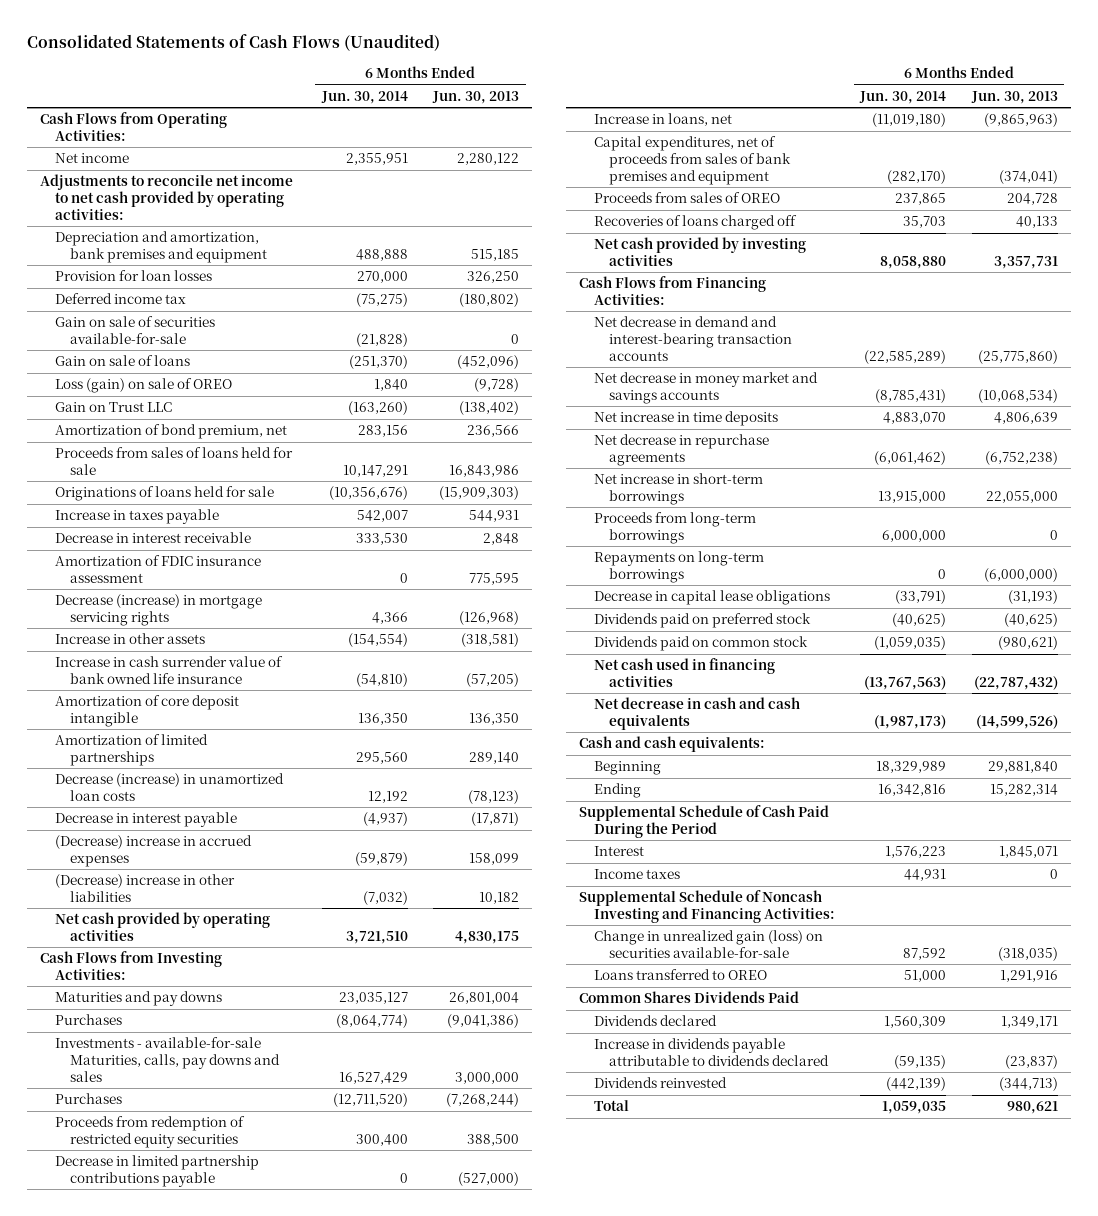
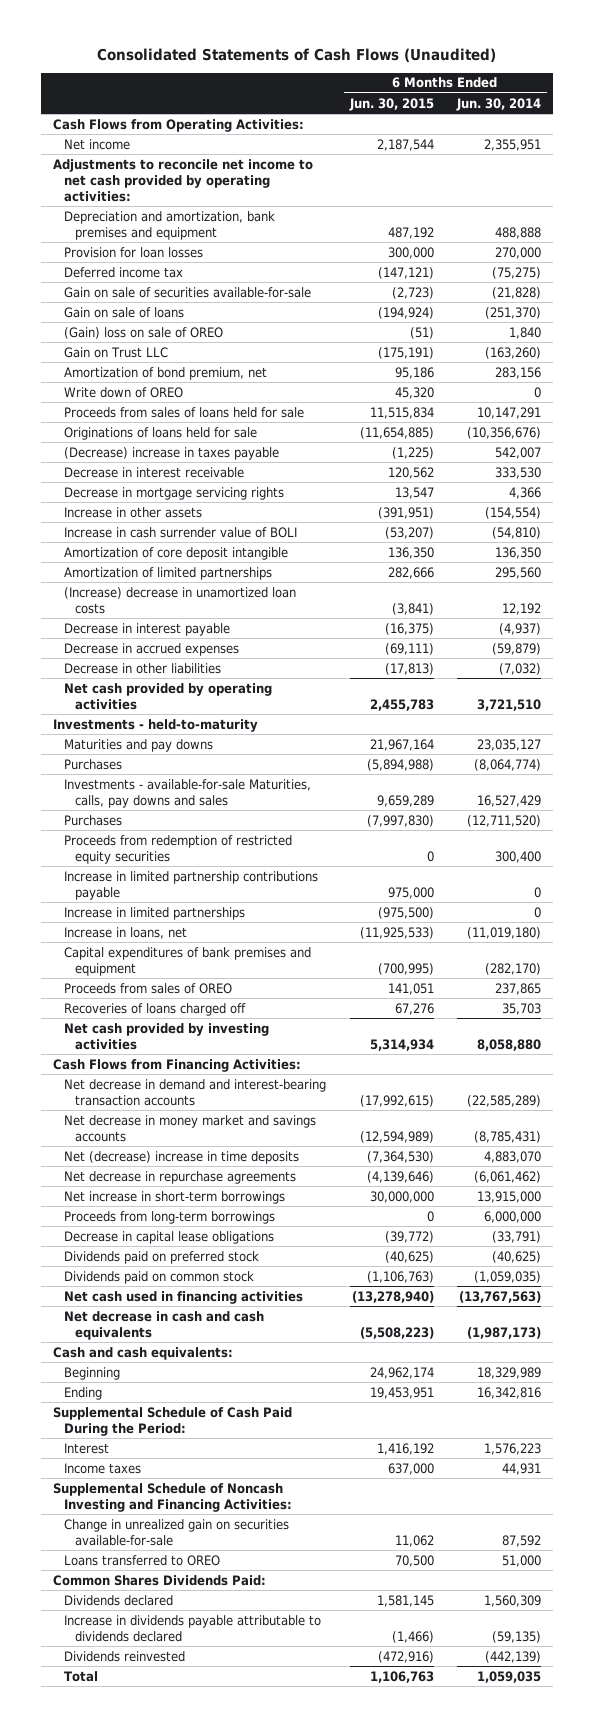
[432,90,520,104] Jun. 30, 2013 -> none
none -> [348,97,434,111] Jun. 30, 2015
[55,378,233,394] Loss (gain) on sale of OREO -> [64,326,224,339] (Gain) loss on sale of OREO
none -> [64,386,184,398] Write down of OREO
[55,509,220,525] Increase in taxes payable -> [64,446,280,460] (Decrease) increase in taxes payable
[55,555,262,584] Amortization of FDIC insurance assessment -> none
[55,594,263,627] Decrease (increase) in mortgage servicing rights -> [64,486,285,500] Decrease in mortgage servicing rights
[55,656,284,685] Increase in cash surrender value of bank owned life insurance -> [64,526,298,538] Increase in cash surrender value of BOLI
[55,773,285,802] Decrease (increase) in unamortized loan costs -> [64,586,297,614] (Increase) decrease in unamortized loan costs
[55,835,253,868] (Decrease) increase in accrued expenses -> [64,642,240,656] Decrease in accrued expenses
[55,874,236,903] (Decrease) increase in other liabilities -> [64,662,222,674] Decrease in other liabilities
[40,951,223,981] Cash Flows from Investing Activities: -> none
none -> [52,718,258,732] Investments - held-to-maturity
[55,1155,260,1188] Decrease in limited partnership contributions payable -> [64,870,319,900] Increase in limited partnership contributions payable
none -> [64,906,246,920] Increase in limited partnerships
[593,136,791,185] Capital expenditures, net of proceeds from sales of bank premises and equipment -> [64,946,312,976] Capital expenditures of bank premises and equipment
[593,411,778,427] Net increase in time deposits -> [64,1150,300,1164] Net (decrease) increase in time deposits
[593,551,764,584] Repayments on long-term borrowings -> none
[578,805,829,839] Supplemental Schedule of Cash Paid During the Period -> [52,1406,292,1436] Supplemental Schedule of Cash Paid During the Period:
[593,930,823,959] Change in unrealized gain (loss) on securities available-for-sale -> [64,1518,290,1546] Change in unrealized gain on securities available-for-sale
[578,991,799,1004] Common Shares Dividends Paid -> [52,1574,266,1586] Common Shares Dividends Paid:

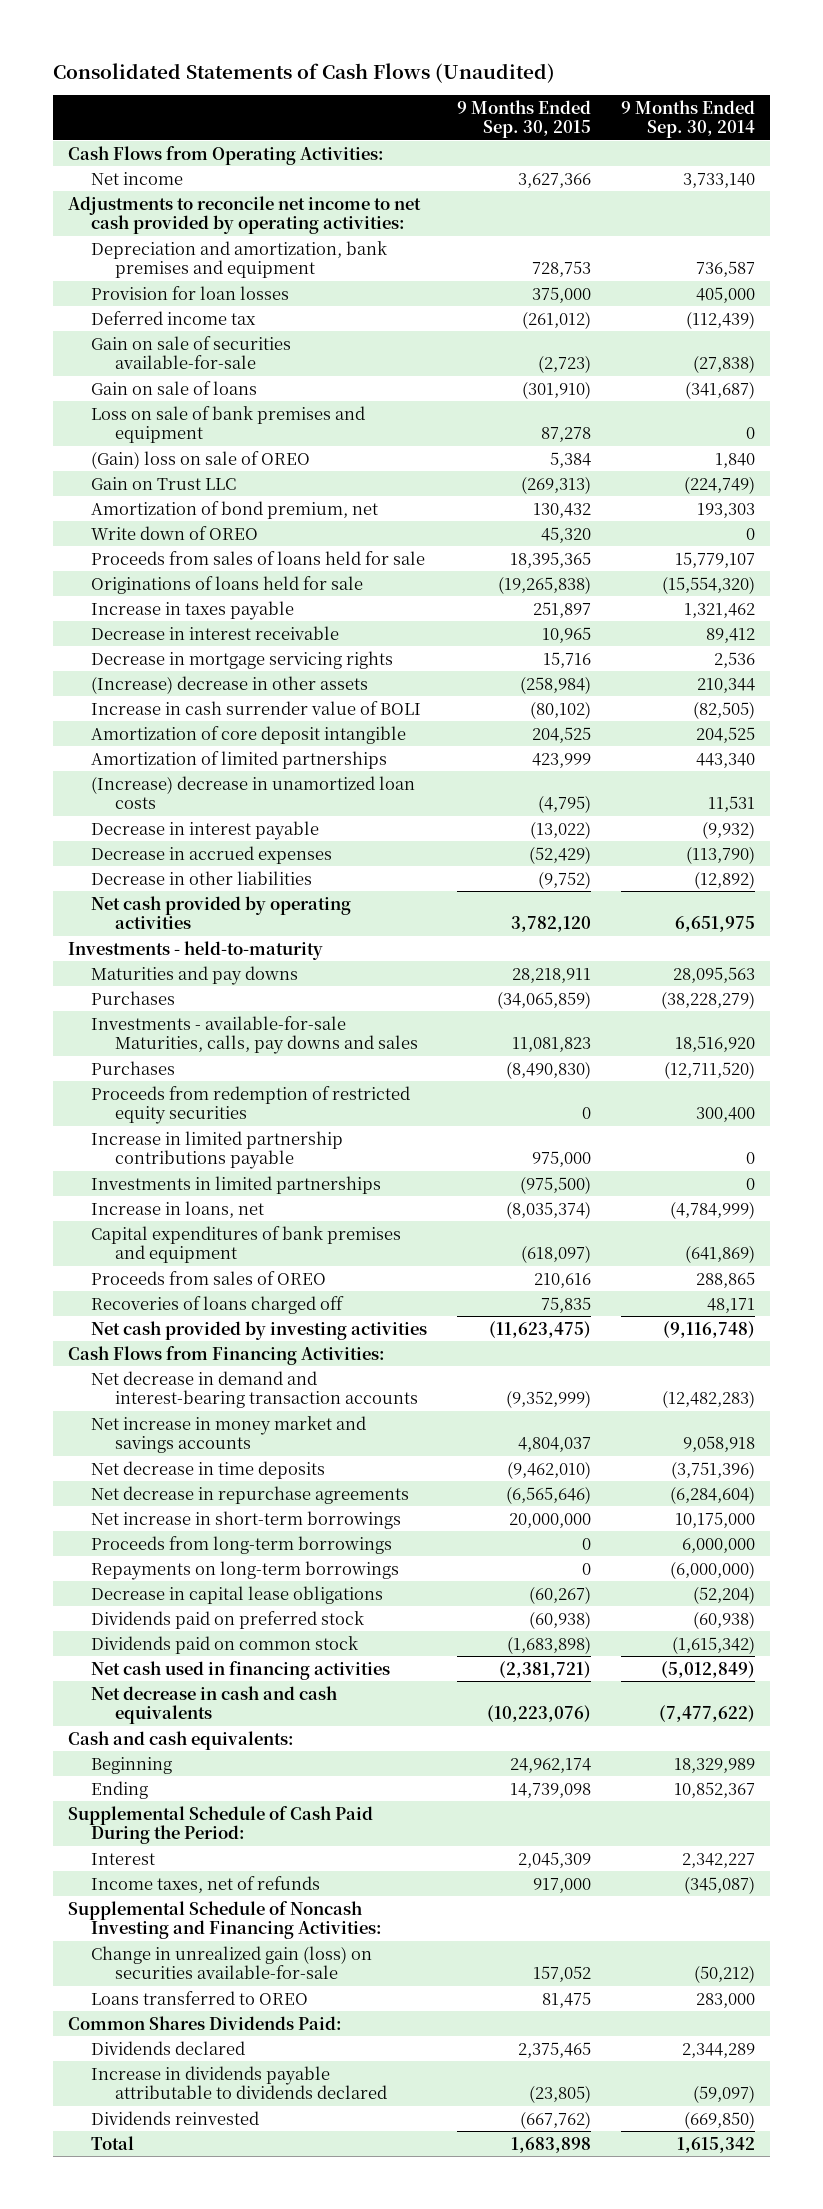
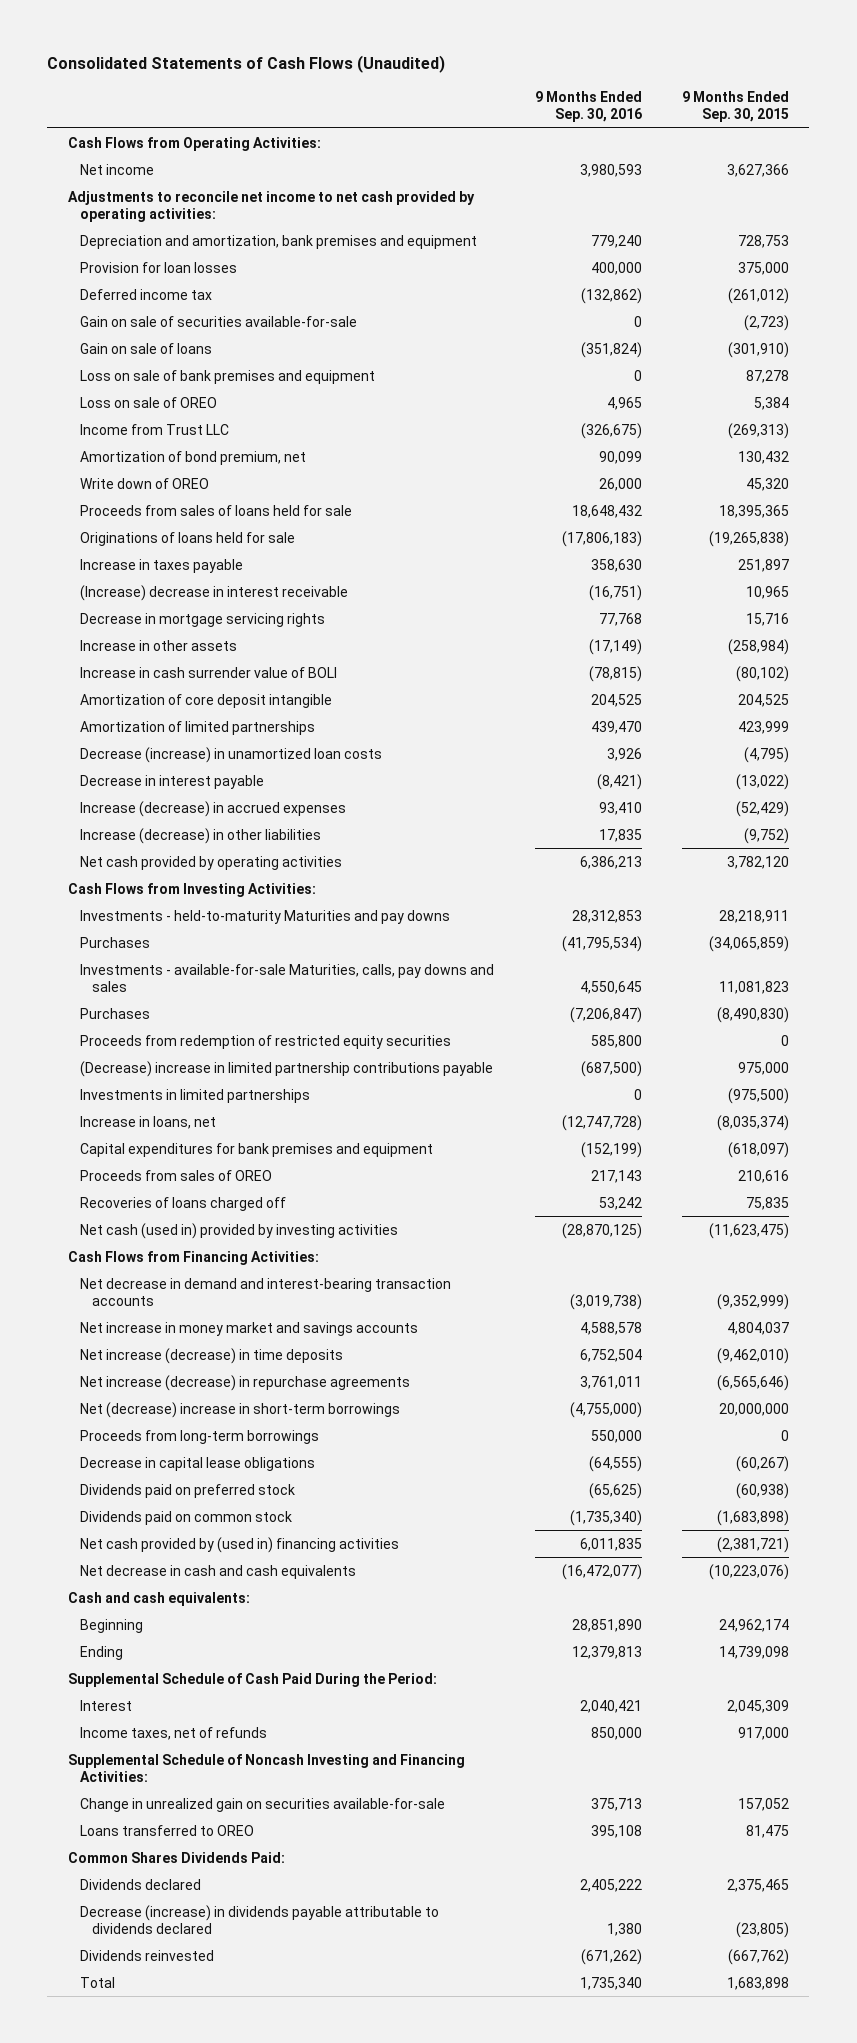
[621,100,756,139] 9 Months Ended Sep. 30, 2014 -> none
none -> [534,90,642,123] 9 Months Ended Sep. 30, 2016
[91,450,311,469] (Gain) loss on sale of OREO -> [79,396,217,408] Loss on sale of OREO
[91,476,237,490] Gain on Trust LLC -> [79,423,229,435] Income from Trust LLC
[91,625,340,640] Decrease in interest receivable -> [79,584,348,601] (Increase) decrease in interest receivable
[91,675,369,694] (Increase) decrease in other assets -> [79,639,237,651] Increase in other assets
[91,775,416,810] (Increase) decrease in unamortized loan costs -> [79,746,382,763] Decrease (increase) in unamortized loan costs
[91,845,333,864] Decrease in accrued expenses -> [79,800,346,817] Increase (decrease) in accrued expenses
[91,870,313,885] Decrease in other liabilities -> [79,827,321,844] Increase (decrease) in other liabilities
[67,940,323,960] Investments - held-to-maturity -> none
none -> [67,882,316,897] Cash Flows from Investing Activities:
[91,965,299,985] Maturities and pay downs -> [79,909,450,924] Investments - held-to-maturity Maturities and pay downs
[91,1130,344,1170] Increase in limited partnership contributions payable -> [79,1060,493,1077] (Decrease) increase in limited partnership contributions payable
[91,1225,402,1264] Capital expenditures of bank premises and equipment -> [79,1142,433,1157] Capital expenditures for bank premises and equipment
[91,1320,428,1340] Net cash provided by investing activities -> [79,1222,398,1239] Net cash (used in) provided by investing activities
[91,1460,326,1479] Net decrease in time deposits -> [79,1347,343,1364] Net increase (decrease) in time deposits
[91,1485,410,1504] Net decrease in repurchase agreements -> [79,1374,410,1391] Net increase (decrease) in repurchase agreements
[91,1510,402,1529] Net increase in short-term borrowings -> [79,1401,400,1418] Net (decrease) increase in short-term borrowings
[91,1560,400,1580] Repayments on long-term borrowings -> none
[91,1660,391,1680] Net cash used in financing activities -> [79,1536,399,1553] Net cash provided by (used in) financing activities
[91,1945,373,1980] Change in unrealized gain (loss) on securities available-for-sale -> [79,1797,445,1812] Change in unrealized gain on securities available-for-sale
[91,2065,388,2100] Increase in dividends payable attributable to dividends declared -> [79,1904,439,1934] Decrease (increase) in dividends payable attributable to dividends declared

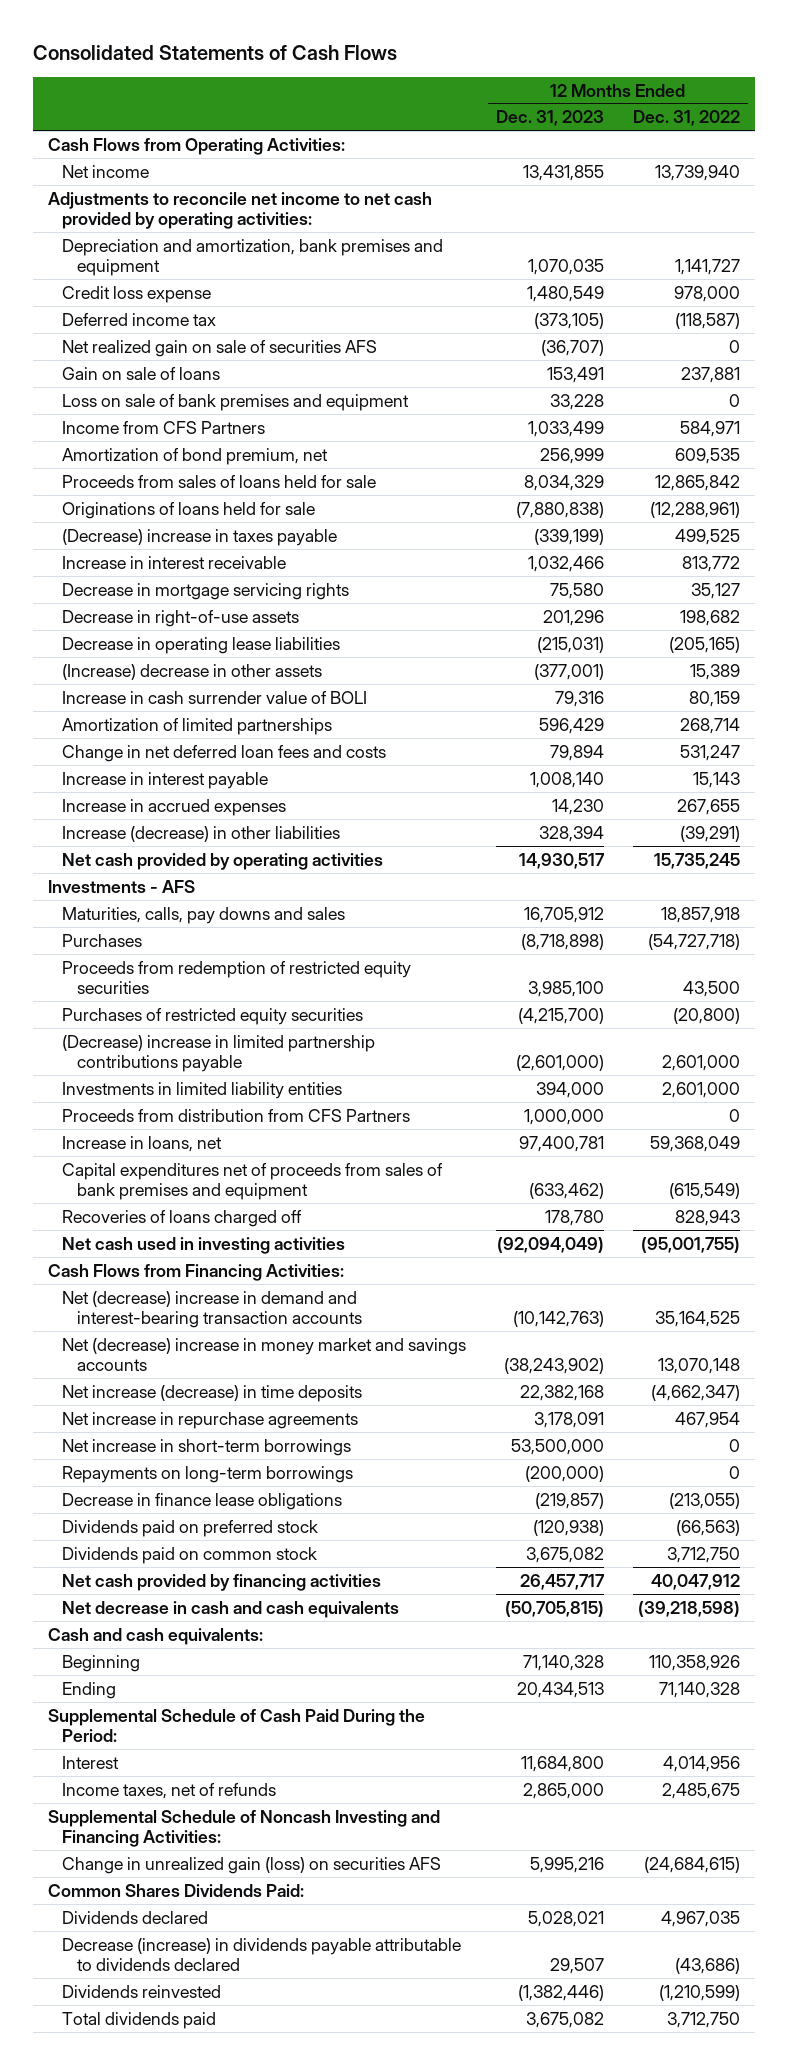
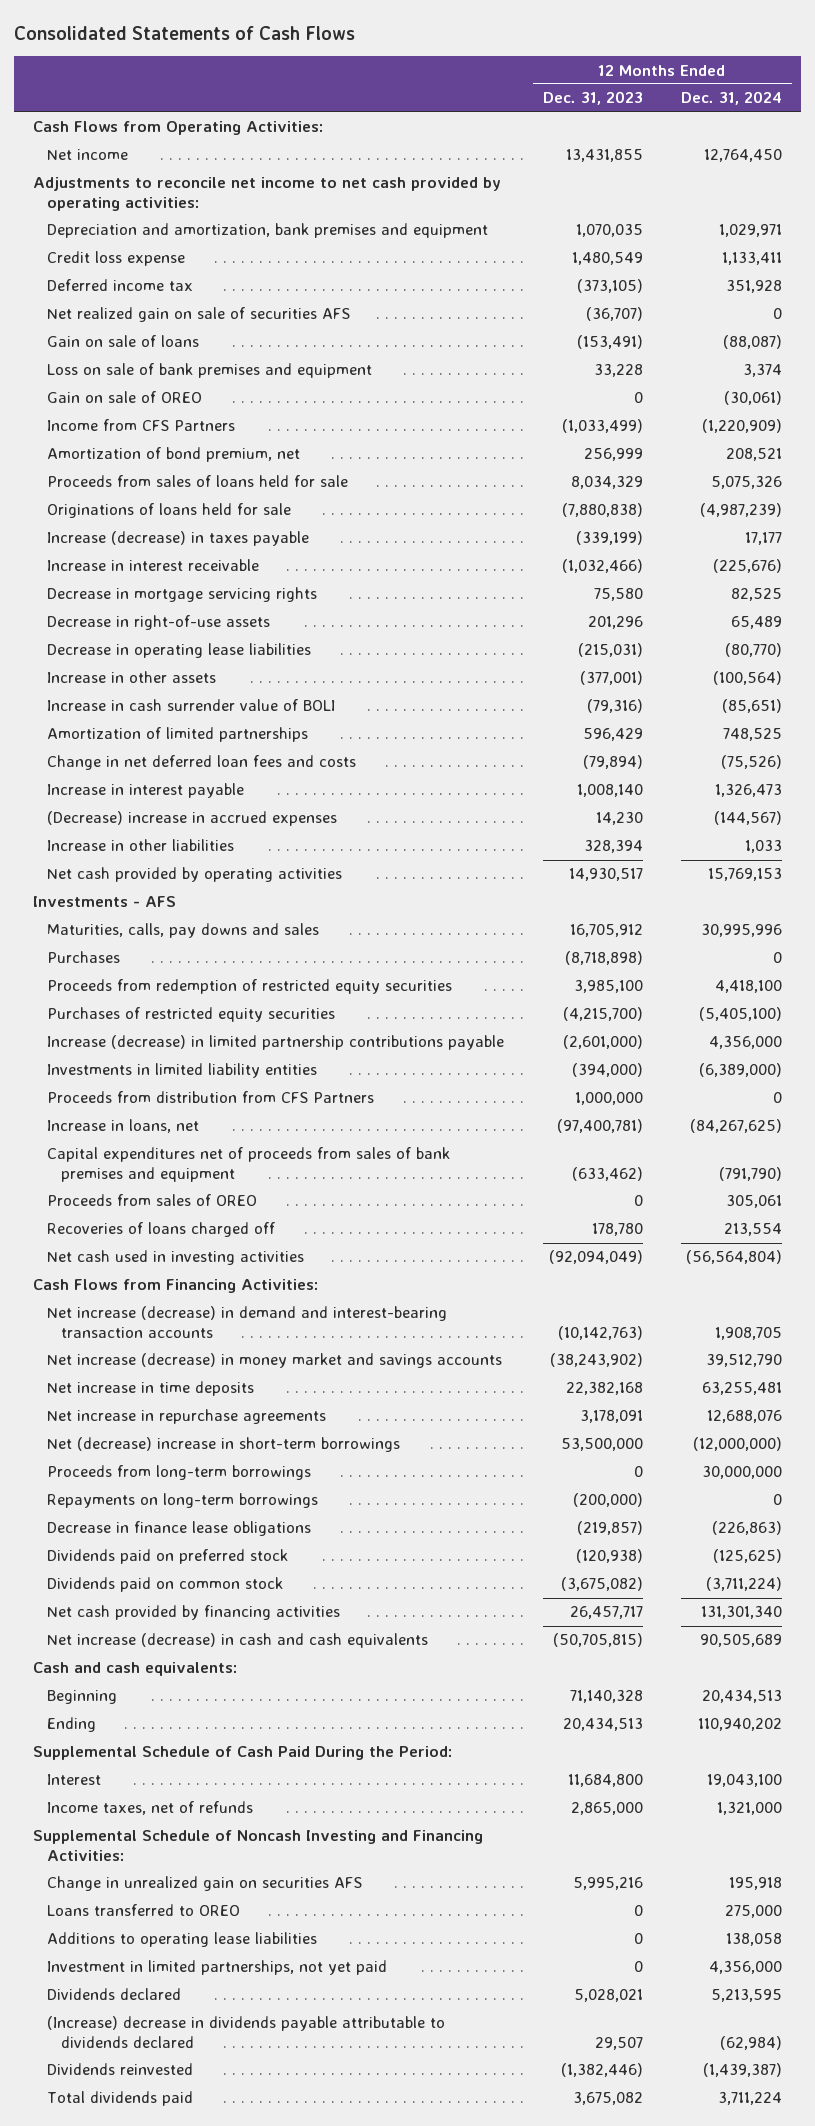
[633,110,741,127] Dec. 31, 2022 -> none
none -> [681,91,783,106] Dec. 31, 2024
[546,366,604,383] 153,491 -> [576,335,643,350] (153,491)
none -> [47,391,203,404] Gain on sale of OREO
[527,420,604,437] 1,033,499 -> [561,419,643,434] (1,033,499)
[62,528,338,546] (Decrease) increase in taxes payable -> [47,531,310,547] Increase (decrease) in taxes payable
[527,555,604,572] 1,032,466 -> [561,559,643,574] (1,032,466)
[62,663,323,680] (Increase) decrease in other assets -> [47,671,217,684] Increase in other assets
[554,690,604,707] 79,316 -> [586,699,643,714] (79,316)
[549,744,604,761] 79,894 -> [582,755,643,770] (79,894)
[62,798,287,816] Increase in accrued expenses -> [47,811,338,827] (Decrease) increase in accrued expenses
[62,825,341,842] Increase (decrease) in other liabilities -> [47,839,235,852] Increase in other liabilities
[62,1034,376,1072] (Decrease) increase in limited partnership contributions payable -> [47,1035,505,1051] Increase (decrease) in limited partnership contributions payable
[535,1081,604,1098] 394,000 -> [571,1063,643,1078] (394,000)
[518,1135,604,1152] 97,400,781 -> [556,1119,643,1134] (97,400,781)
none -> [47,1194,258,1207] Proceeds from sales of OREO
[62,1290,362,1328] Net (decrease) increase in demand and interest-bearing transaction accounts -> [47,1306,448,1339] Net increase (decrease) in demand and interest-bearing transaction accounts
[62,1337,467,1371] Net (decrease) increase in money market and savings accounts -> [47,1353,503,1369] Net increase (decrease) in money market and savings accounts
[62,1384,363,1402] Net increase (decrease) in time deposits -> [47,1381,255,1397] Net increase in time deposits
[62,1438,352,1456] Net increase in short-term borrowings -> [47,1437,401,1453] Net (decrease) increase in short-term borrowings
none -> [47,1465,312,1481] Proceeds from long-term borrowings
[525,1546,604,1563] 3,675,082 -> [560,1577,643,1592] (3,675,082)
[62,1600,400,1618] Net decrease in cash and cash equivalents -> [47,1633,429,1649] Net increase (decrease) in cash and cash equivalents
[47,1883,304,1897] Common Shares Dividends Paid: -> none
[62,1856,442,1874] Change in unrealized gain (loss) on securities AFS -> [47,1876,363,1892] Change in unrealized gain on securities AFS
none -> [47,1904,241,1917] Loans transferred to OREO
none -> [47,1932,318,1948] Additions to operating lease liabilities
none -> [47,1960,388,1976] Investment in limited partnerships, not yet paid
[62,1937,462,1971] Decrease (increase) in dividends payable attributable to dividends declared -> [47,2016,446,2049] (Increase) decrease in dividends payable attributable to dividends declared

